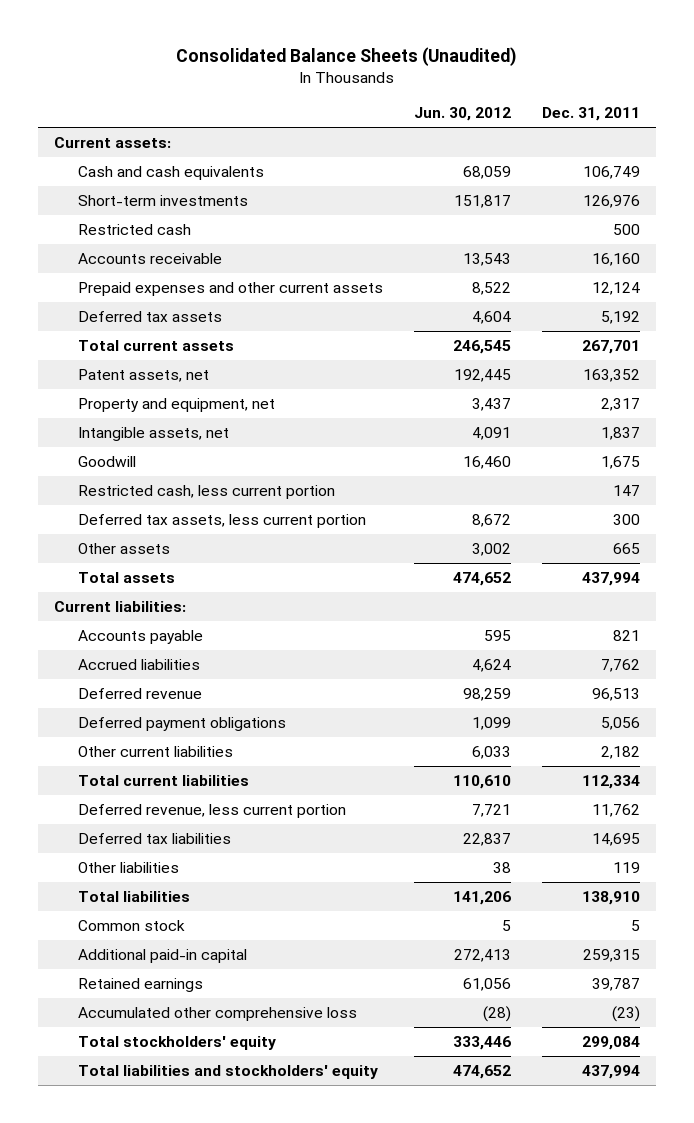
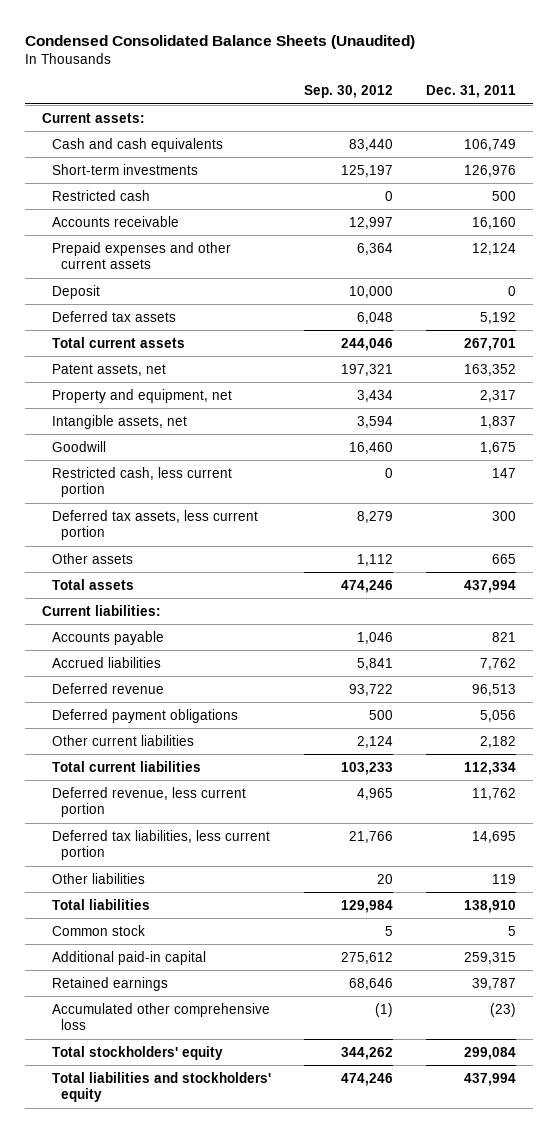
[175,47,517,67] Consolidated Balance Sheets (Unaudited) -> [25,35,416,50] Condensed Consolidated Balance Sheets (Unaudited)
[413,107,511,122] Jun. 30, 2012 -> none
none -> [303,85,393,99] Sep. 30, 2012
none -> [51,284,100,299] Deposit
[77,833,231,845] Deferred tax liabilities -> [51,829,270,861] Deferred tax liabilities, less current portion

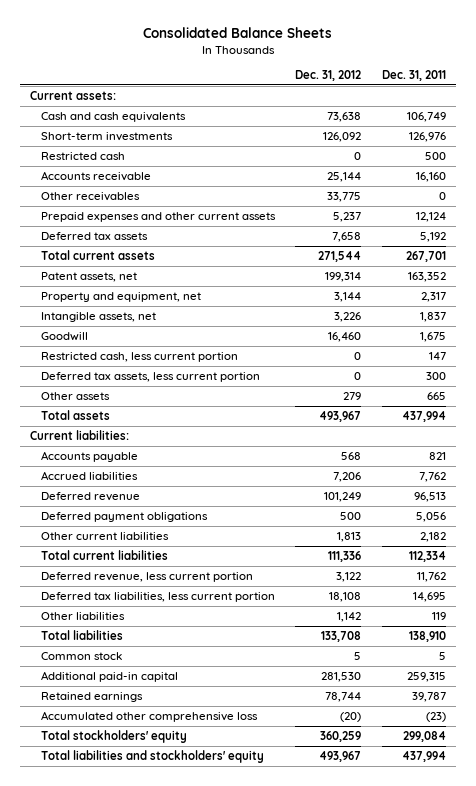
[25,35,416,50] Condensed Consolidated Balance Sheets (Unaudited) -> [142,26,332,38] Consolidated Balance Sheets
[303,85,393,99] Sep. 30, 2012 -> none
none -> [295,70,362,82] Dec. 31, 2012
none -> [41,191,141,201] Other receivables
[51,284,100,299] Deposit -> none

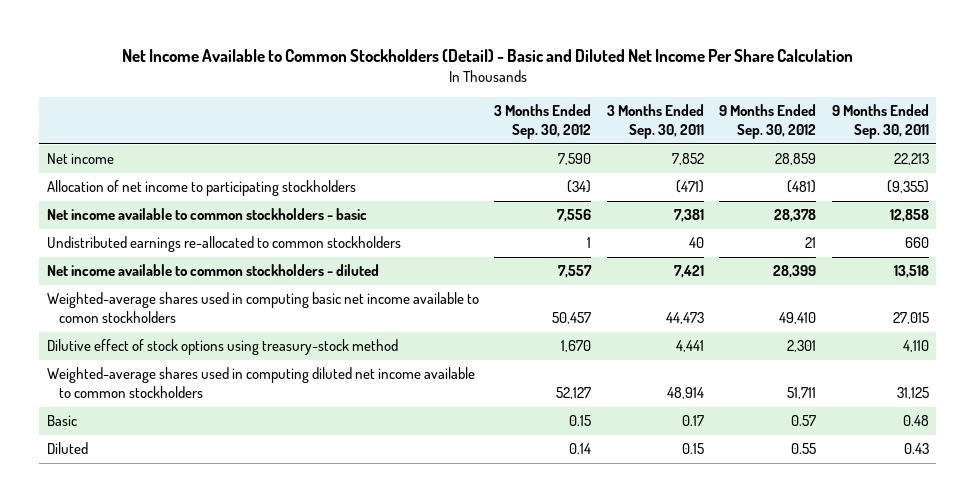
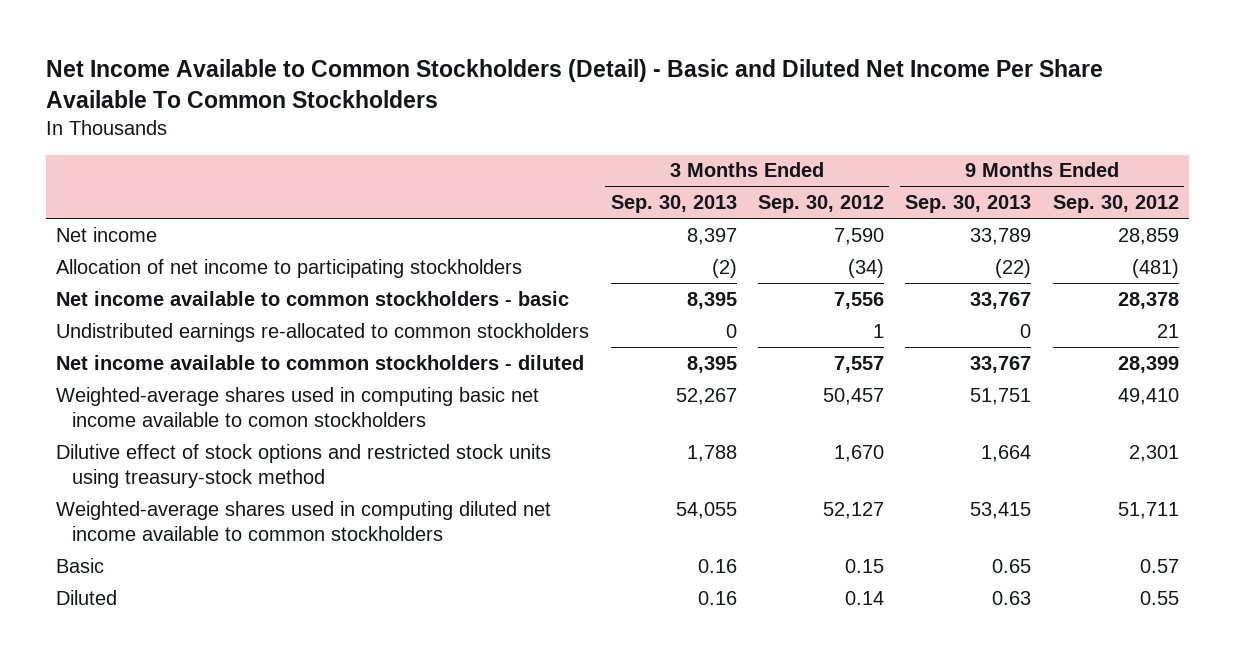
[121,49,853,63] Net Income Available to Common Stockholders (Detail) - Basic and Diluted Net Income Per Share Calculation -> [45,58,1103,108] Net Income Available to Common Stockholders (Detail) - Basic and Diluted Net Income Per Share Available To Common Stockholders
[606,104,704,140] 3 Months Ended Sep. 30, 2011 -> none
[831,104,929,140] 9 Months Ended Sep. 30, 2011 -> none
none -> [610,195,737,214] Sep. 30, 2013
none -> [905,195,1032,214] Sep. 30, 2013
[46,339,398,356] Dilutive effect of stock options using treasury-stock method -> [56,443,552,489] Dilutive effect of stock options and restricted stock units using treasury-stock method

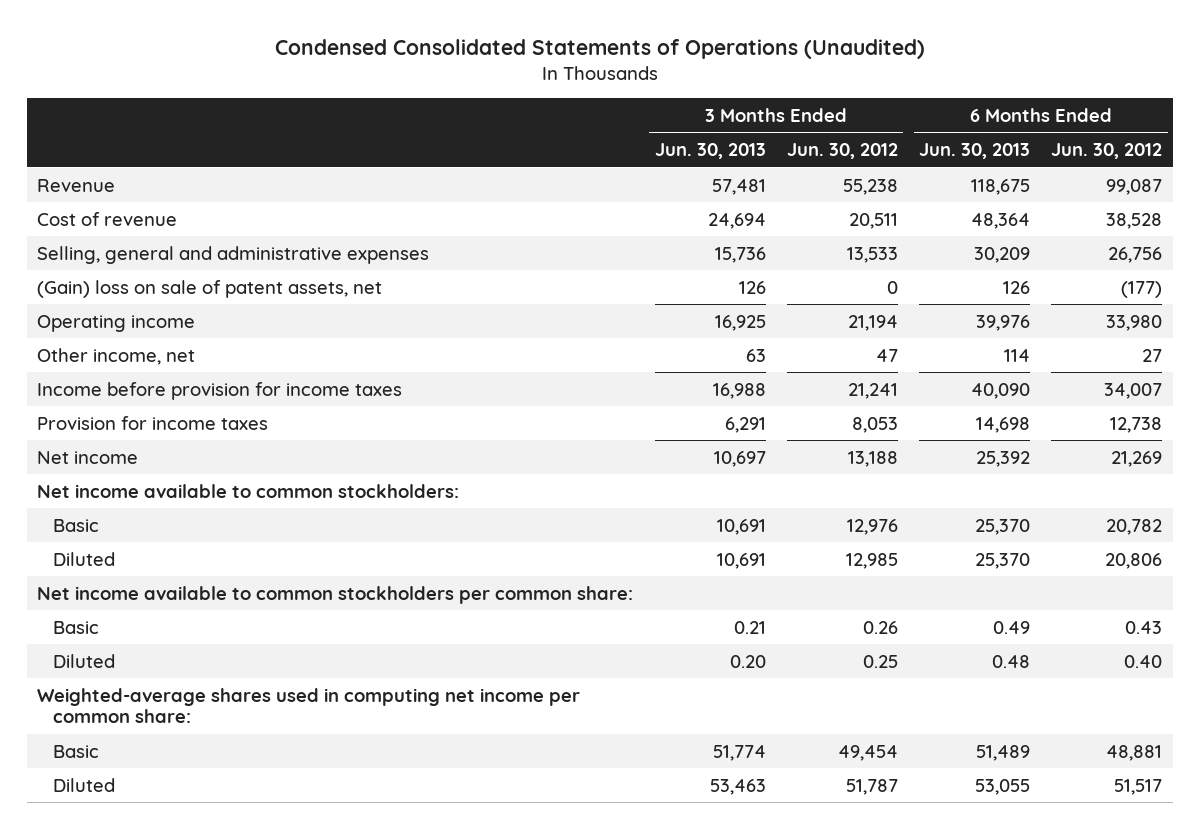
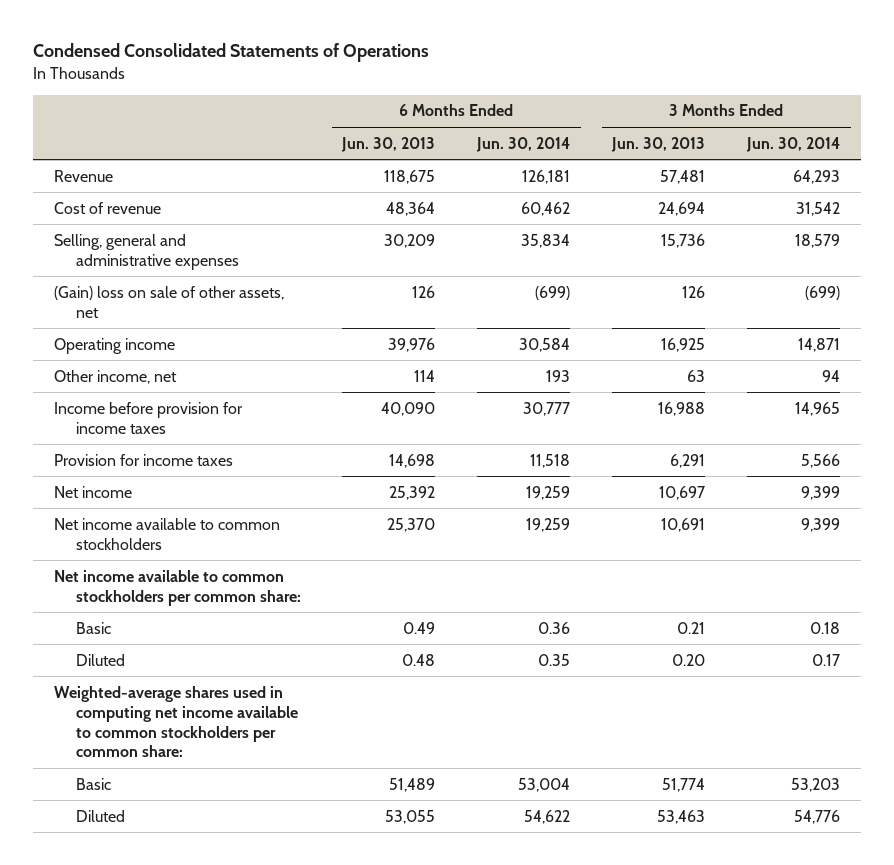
[274,39,925,60] Condensed Consolidated Statements of Operations (Unaudited) -> [32,43,429,63] Condensed Consolidated Statements of Operations
[786,143,898,160] Jun. 30, 2012 -> none
[1051,143,1163,160] Jun. 30, 2012 -> none
none -> [476,136,571,152] Jun. 30, 2014
none -> [746,136,841,152] Jun. 30, 2014
[37,279,383,298] (Gain) loss on sale of patent assets, net -> [53,285,284,318] (Gain) loss on sale of other assets, net
[37,483,460,498] Net income available to common stockholders: -> none
[52,551,115,566] Diluted -> none
[52,518,99,532] Basic -> [53,517,280,550] Net income available to common stockholders
[37,687,581,724] Weighted-average shares used in computing net income per common share: -> [53,685,298,758] Weighted-average shares used in computing net income available to common stockholders per common share:

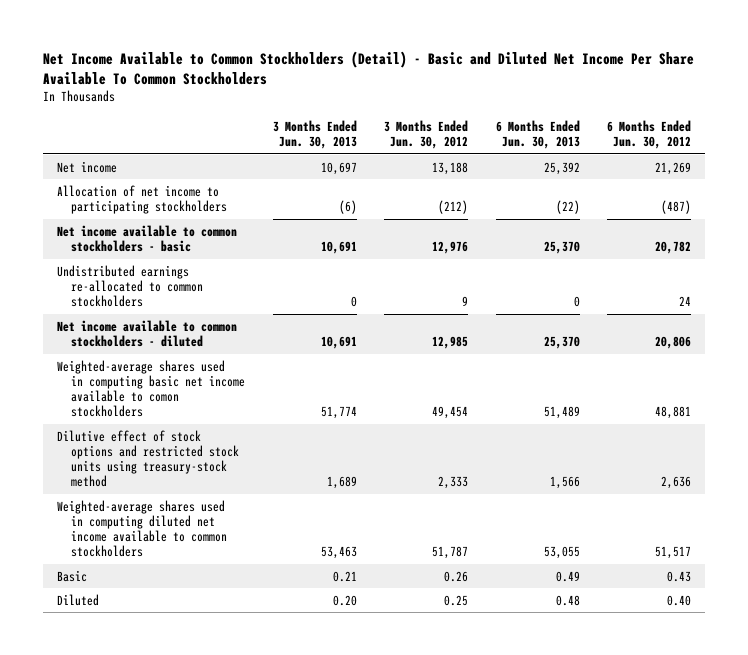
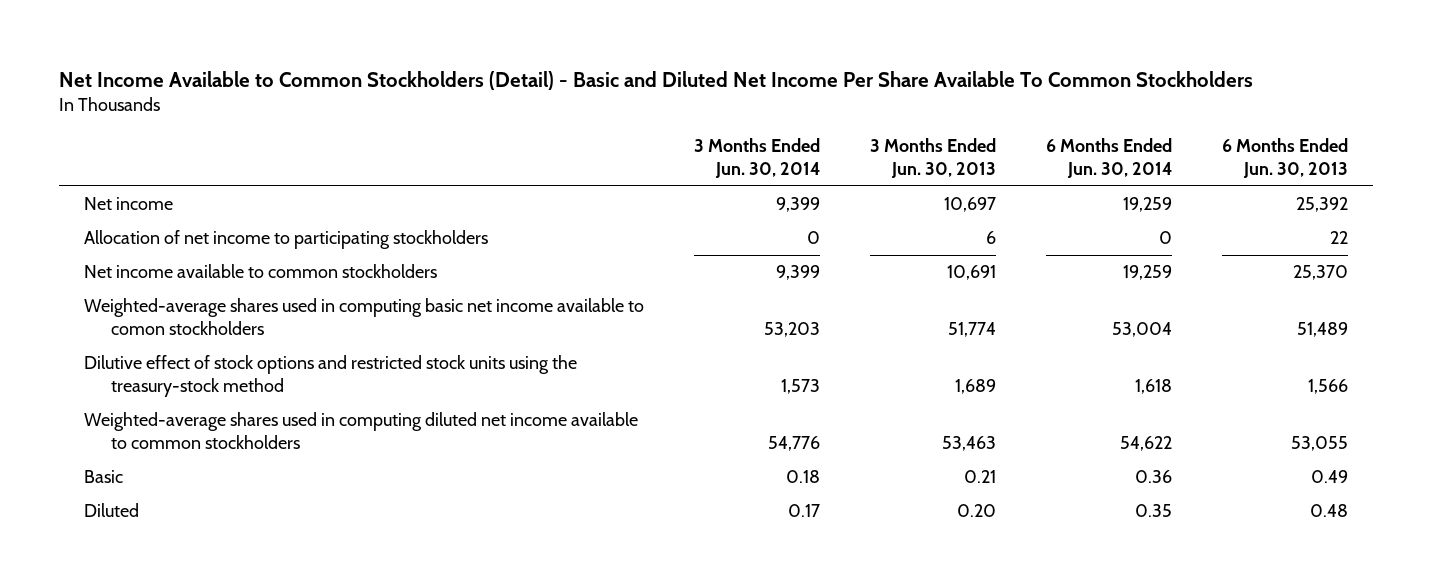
[384,119,469,149] 3 Months Ended Jun. 30, 2012 -> none
[607,119,692,149] 6 Months Ended Jun. 30, 2012 -> none
none -> [694,138,821,179] 3 Months Ended Jun. 30, 2014
none -> [1046,138,1173,179] 6 Months Ended Jun. 30, 2014
[57,264,204,308] Undistributed earnings re-allocated to common stockholders -> none
[57,319,238,347] Net income available to common stockholders - diluted -> none
[338,199,357,214] (6) -> [986,231,997,245] 6
[555,199,580,214] (22) -> [1330,231,1349,245] 22
[57,224,238,252] Net income available to common stockholders - basic -> [83,264,437,279] Net income available to common stockholders
[57,429,240,488] Dilutive effect of stock options and restricted stock units using treasury-stock method -> [83,355,577,398] Dilutive effect of stock options and restricted stock units using the treasury-stock method

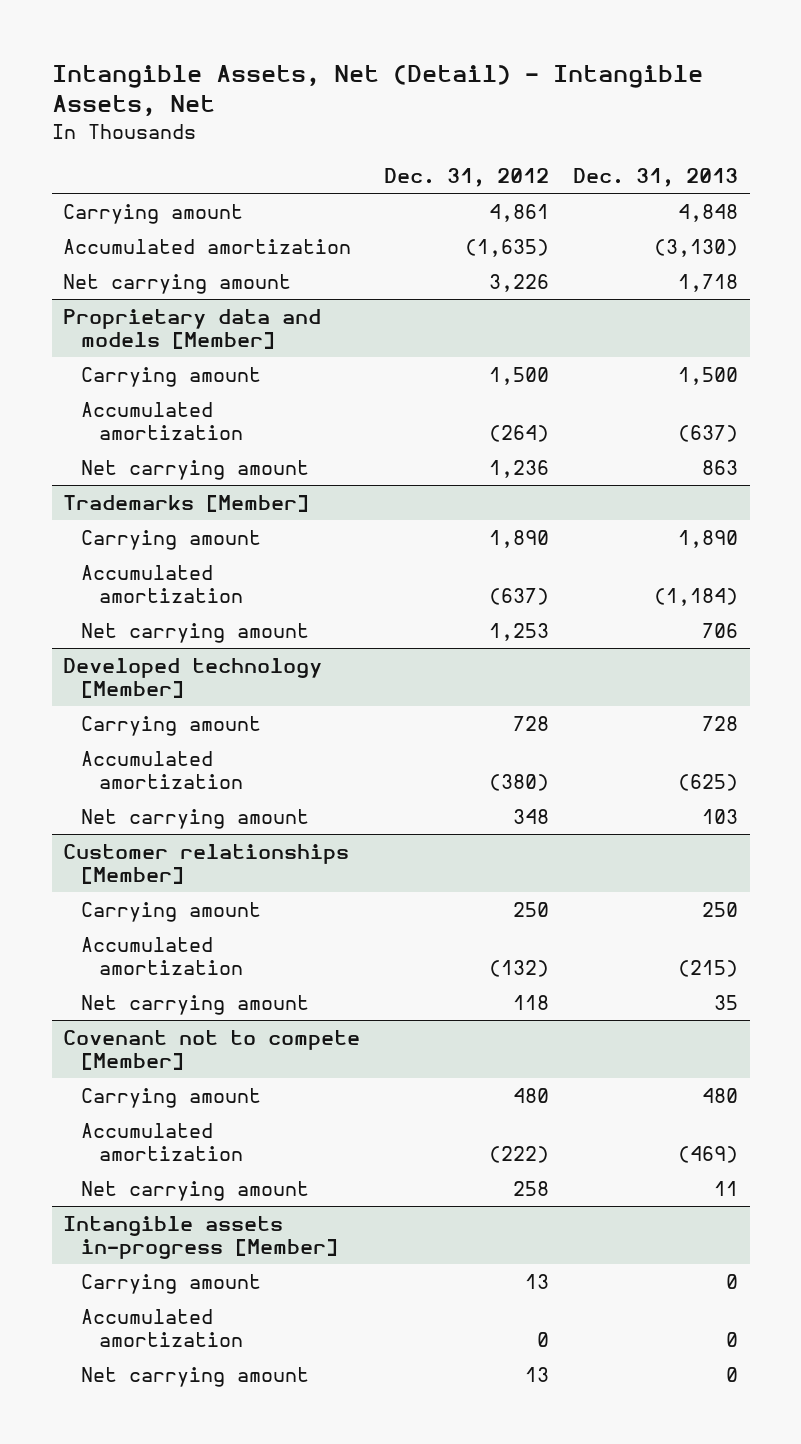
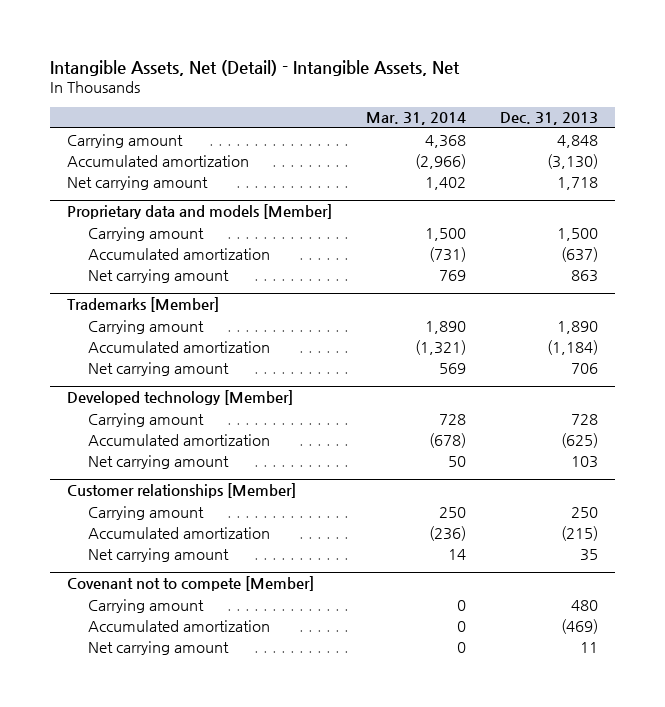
[384,168,550,188] Dec. 31, 2012 -> none
none -> [365,112,466,126] Mar. 31, 2014
[63,1215,338,1260] Intangible assets in-progress [Member] -> none
[80,1273,261,1294] Carrying amount -> none
[80,1308,243,1348] Accumulated amortization -> none
[80,1366,309,1387] Net carrying amount -> none

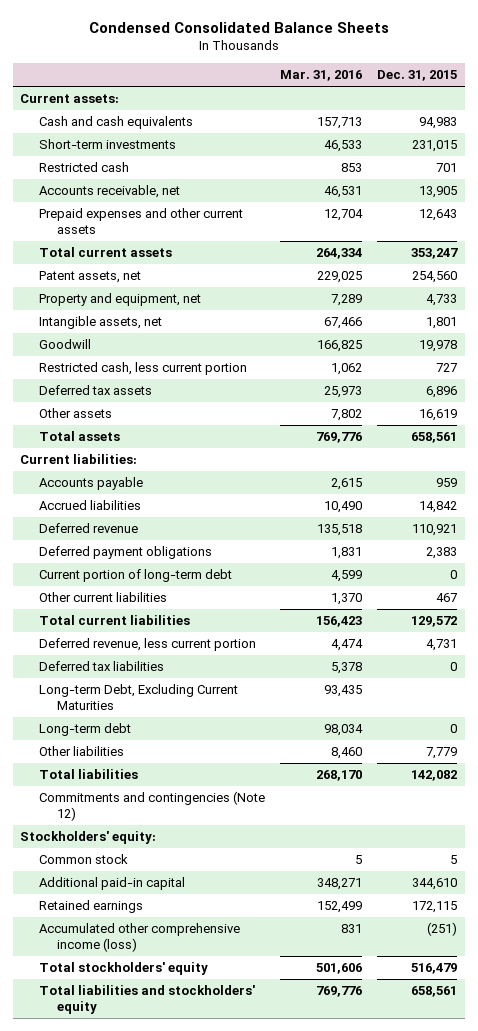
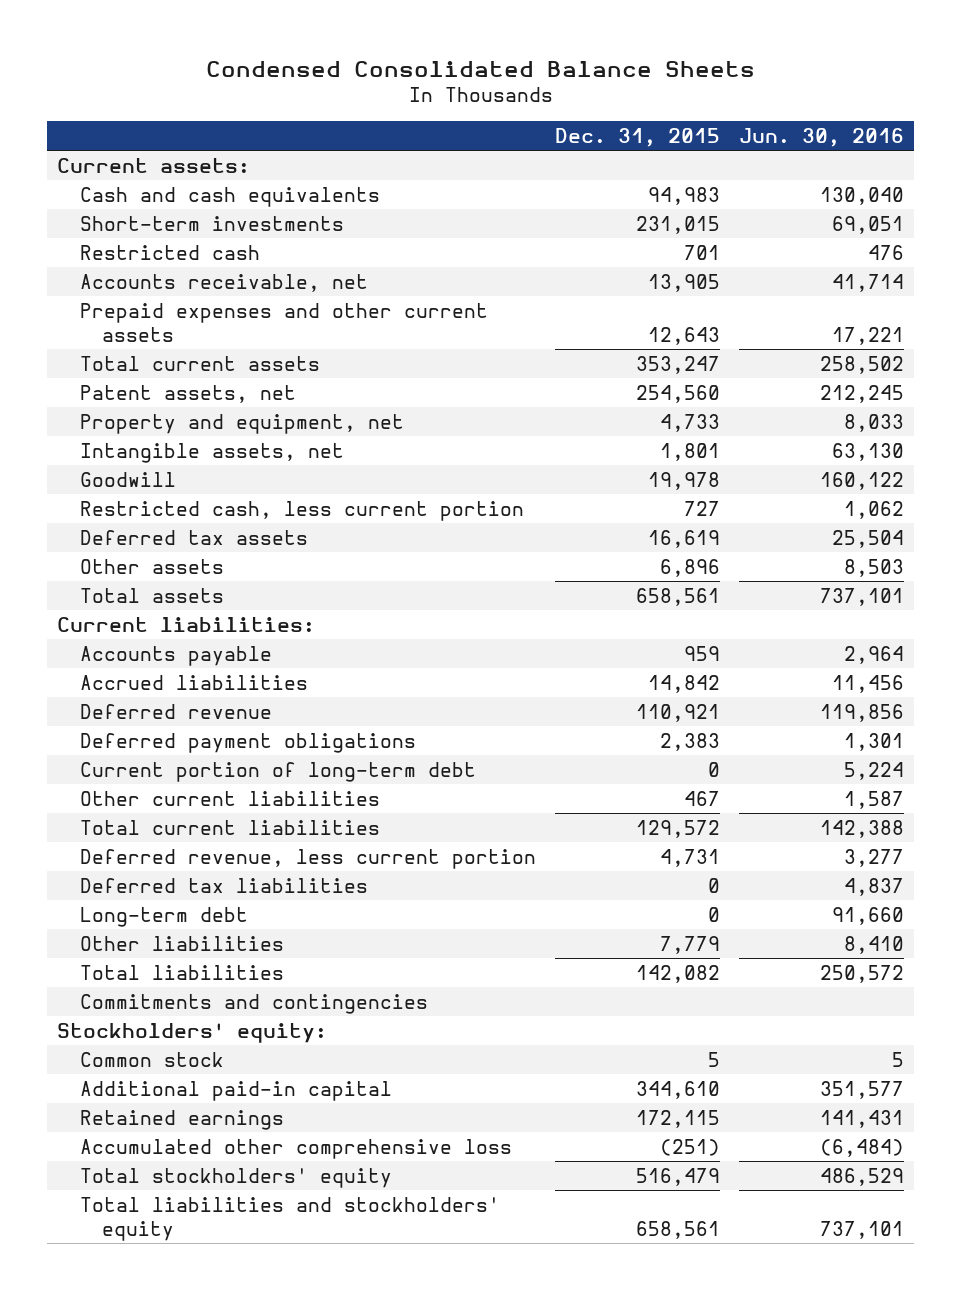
[280,70,363,82] Mar. 31, 2016 -> none
none -> [739,127,905,147] Jun. 30, 2016
[426,386,458,399] 6,896 -> [647,529,720,548] 16,619
[419,409,458,422] 16,619 -> [659,558,720,577] 6,896
[38,684,238,711] Long-term Debt, Excluding Current Maturities -> none
[38,791,265,822] Commitments and contingencies (Note 12) -> [79,993,428,1014] Commitments and contingencies
[38,923,240,953] Accumulated other comprehensive income (loss) -> [79,1138,512,1159] Accumulated other comprehensive loss

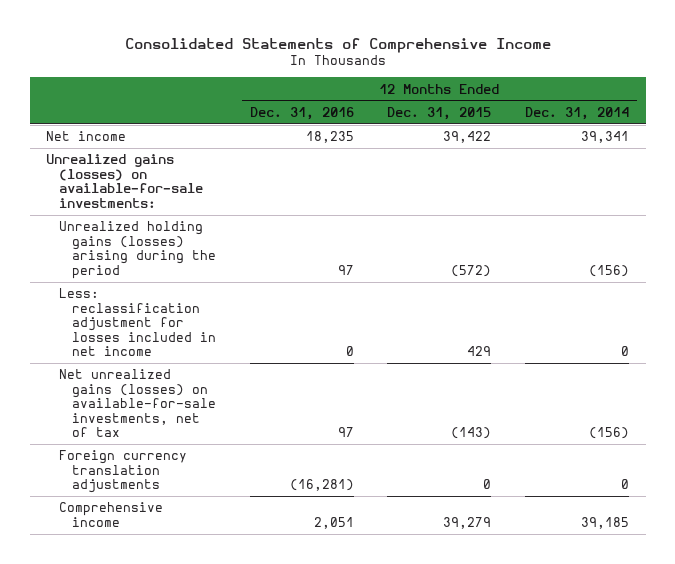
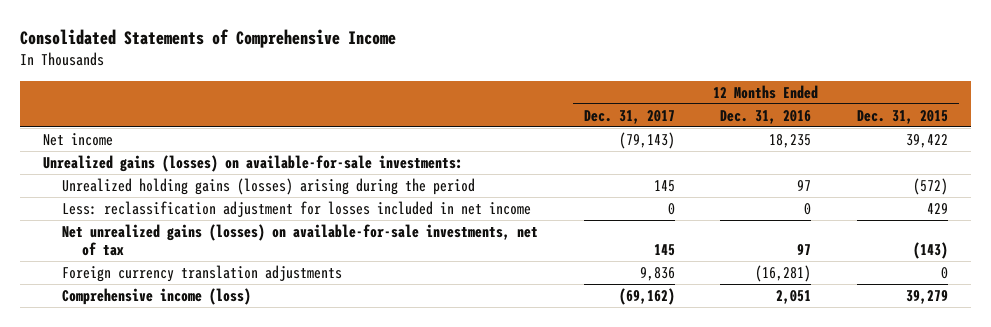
[524,106,629,120] Dec. 31, 2014 -> none
none -> [583,109,675,124] Dec. 31, 2017
[59,502,164,527] Comprehensive income -> [62,287,252,305] Comprehensive income (loss)

